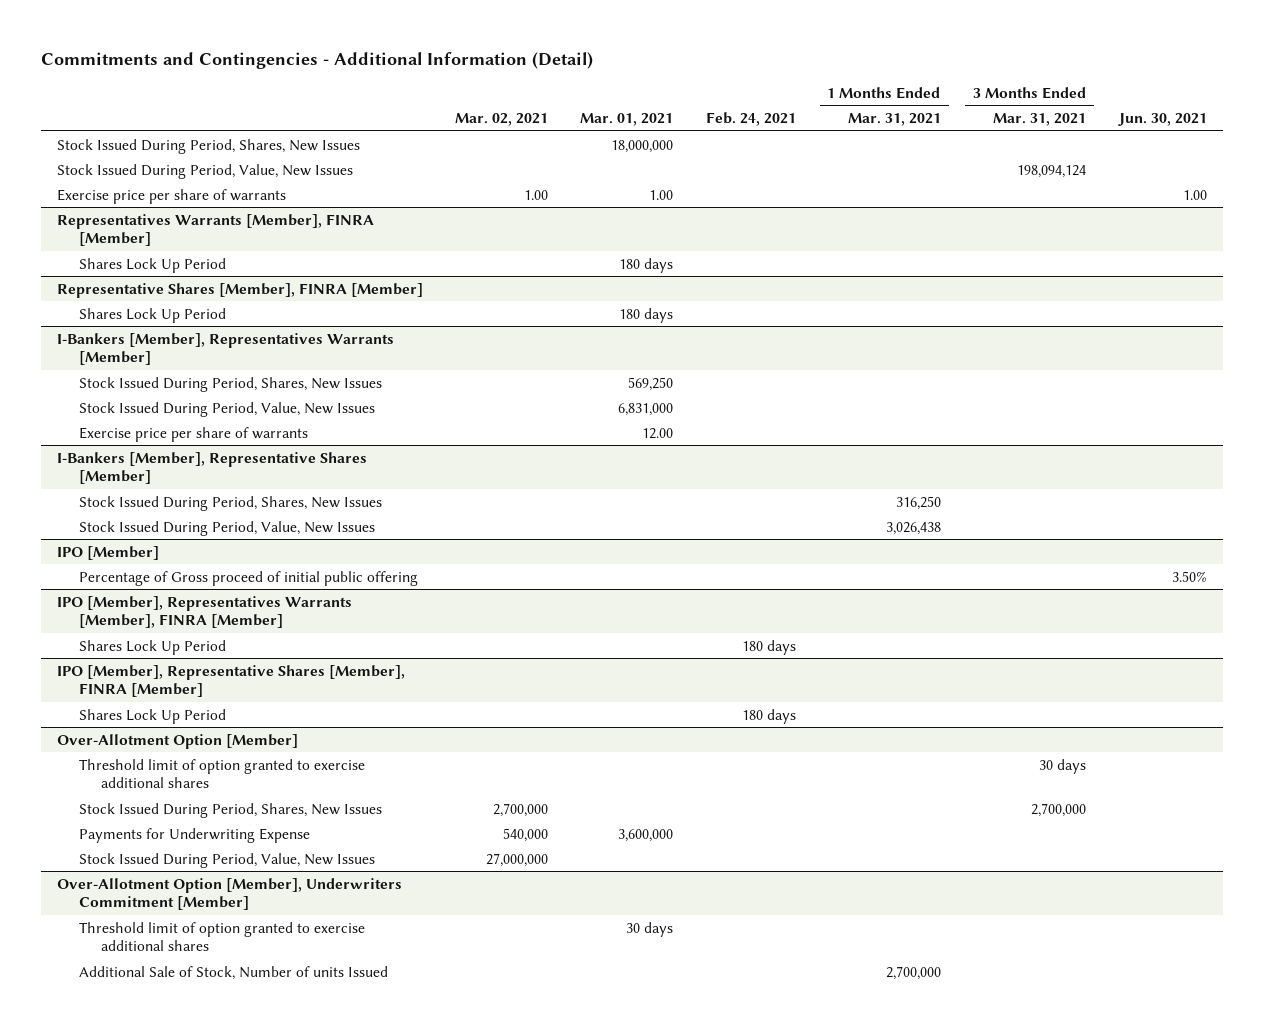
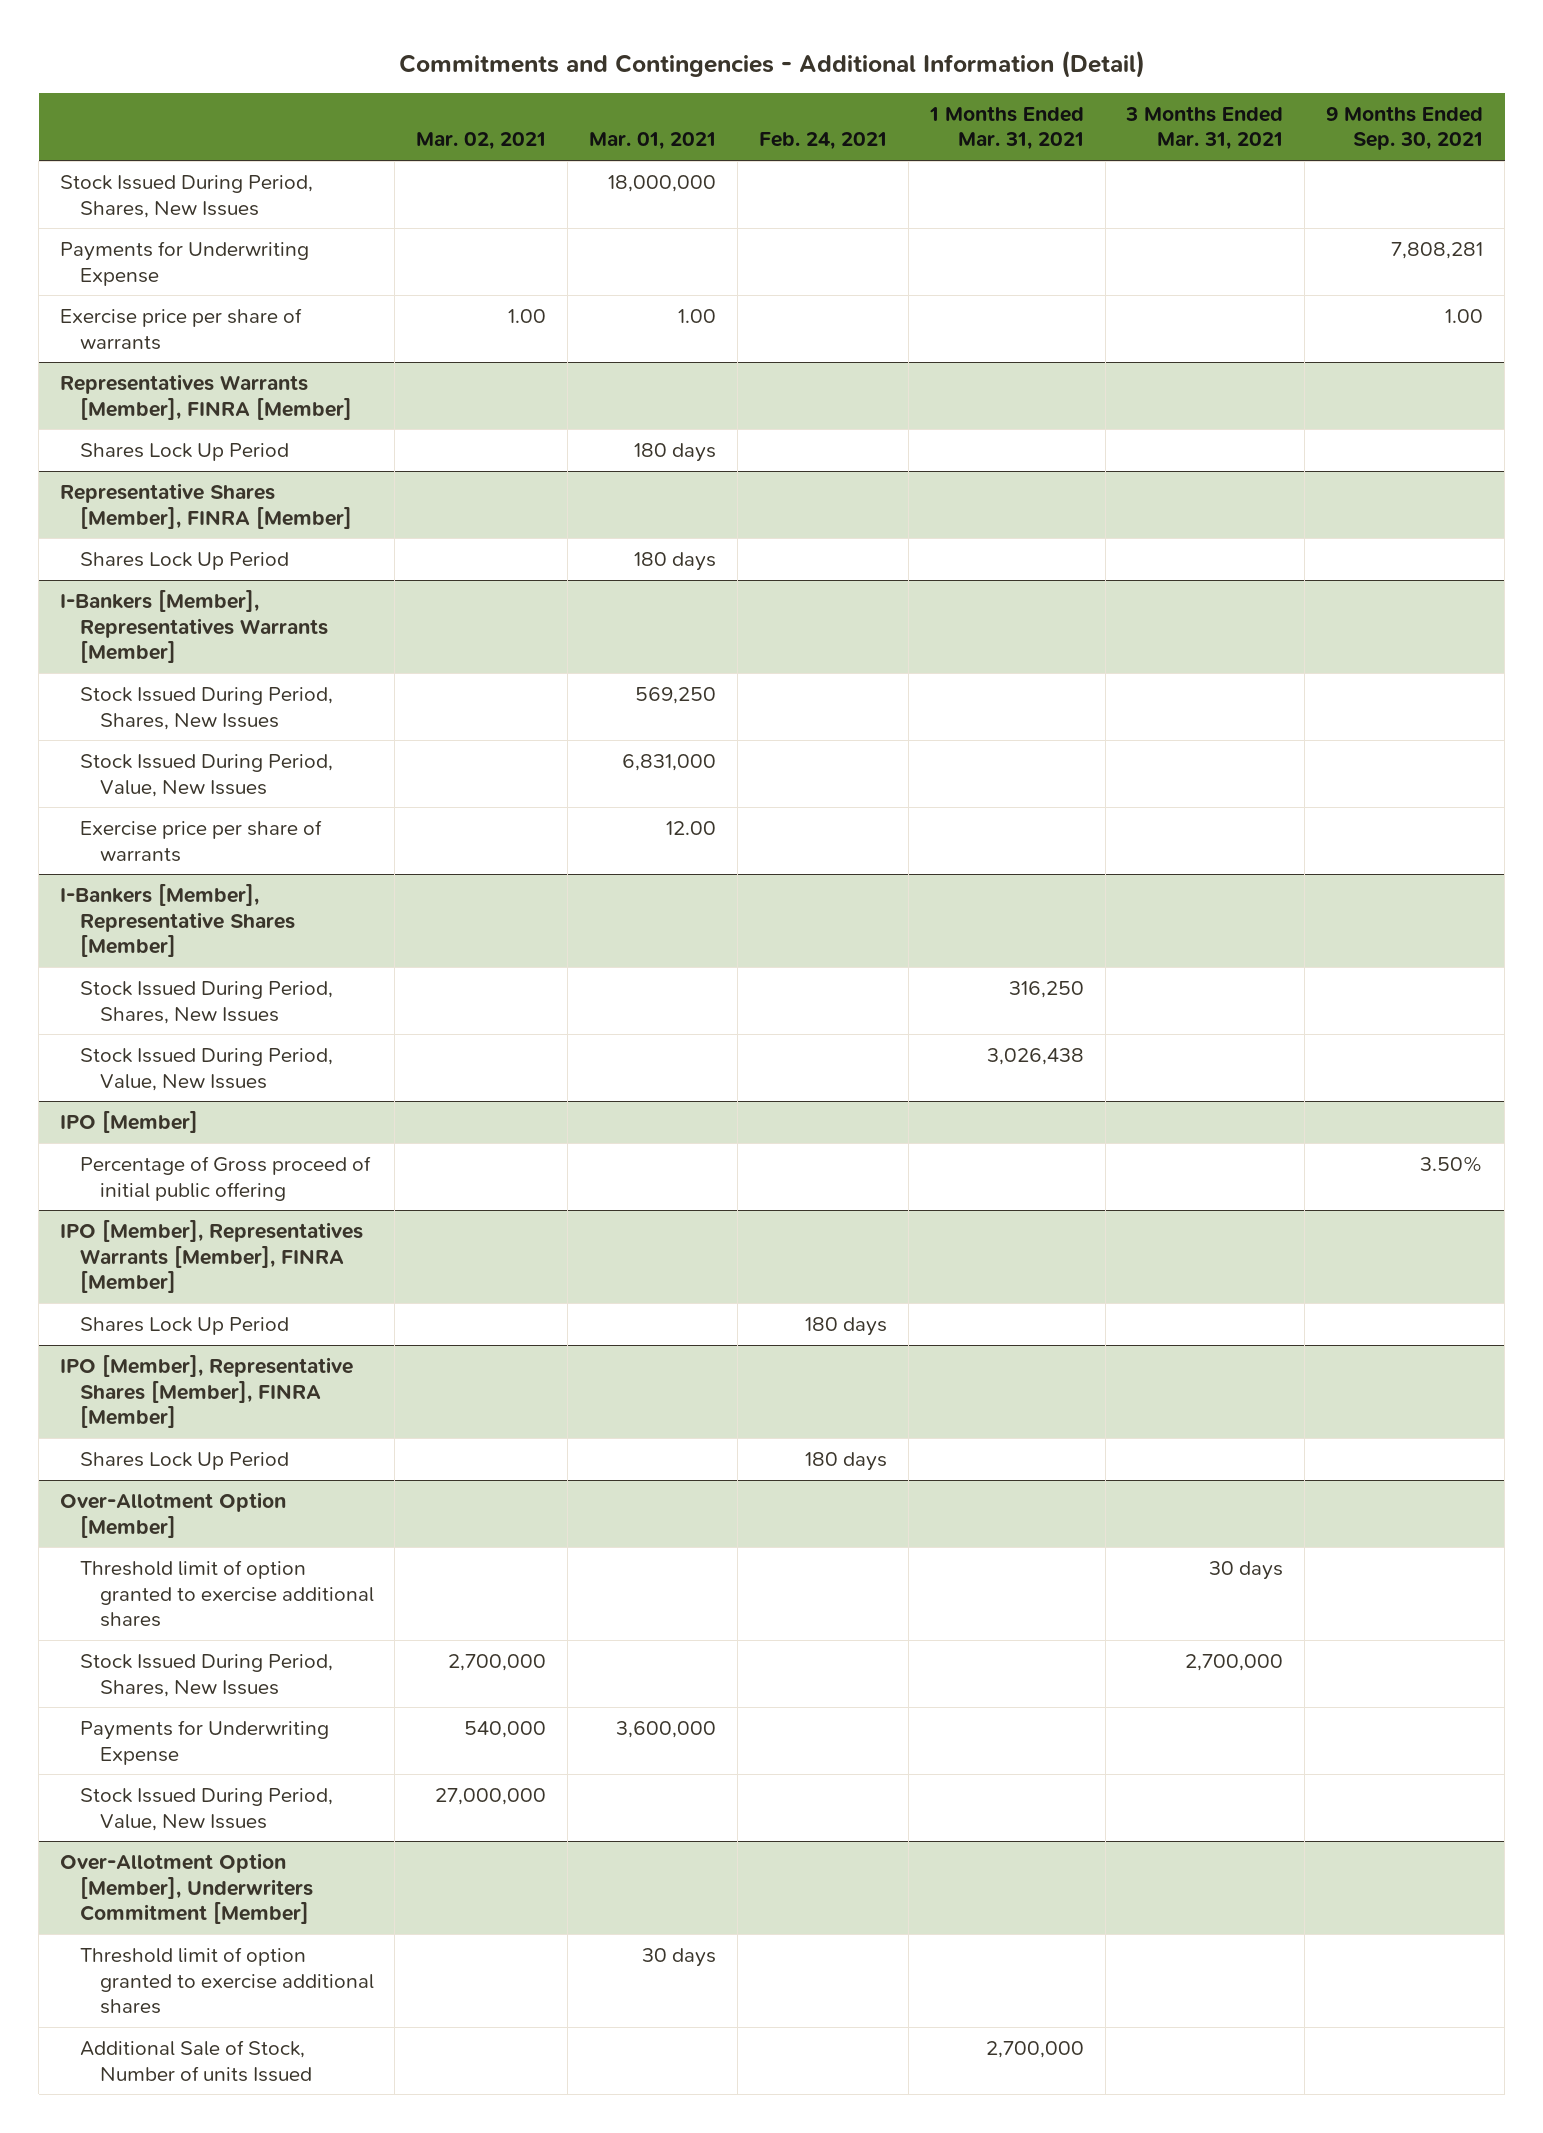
[1117,113,1207,127] Jun. 30, 2021 -> none
none -> [1326,105,1484,151] 9 Months Ended Sep. 30, 2021
[56,163,353,179] Stock Issued During Period, Value, New Issues -> none
none -> [60,241,310,286] Payments for Underwriting Expense

